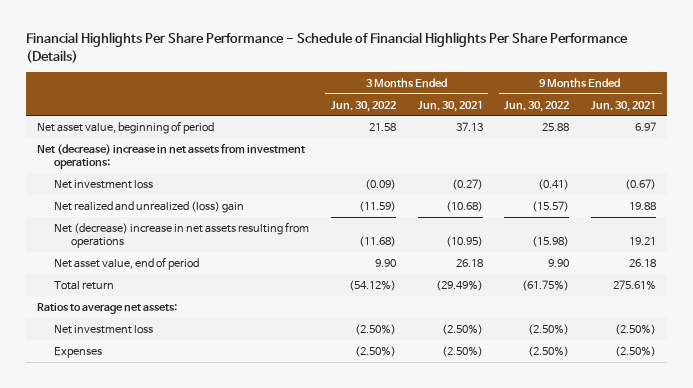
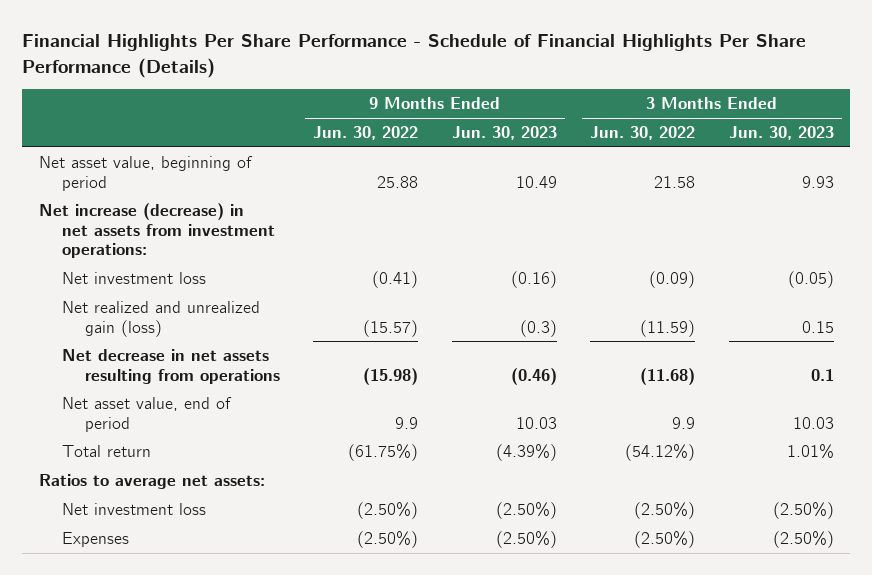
[417,100,483,112] Jun. 30, 2021 -> none
[591,100,657,112] Jun. 30, 2021 -> none
none -> [451,126,557,141] Jun. 30, 2023
none -> [728,126,834,141] Jun. 30, 2023
[36,143,305,170] Net (decrease) increase in net assets from investment operations: -> [38,203,275,259] Net increase (decrease) in net assets from investment operations:
[54,200,245,213] Net realized and unrealized (loss) gain -> [61,301,260,337] Net realized and unrealized gain (loss)
[54,221,310,249] Net (decrease) increase in net assets resulting from operations -> [61,349,281,384] Net decrease in net assets resulting from operations
[374,258,396,267] 9.90 -> [672,416,696,429] 9.9
[548,258,570,267] 9.90 -> [395,416,419,429] 9.9

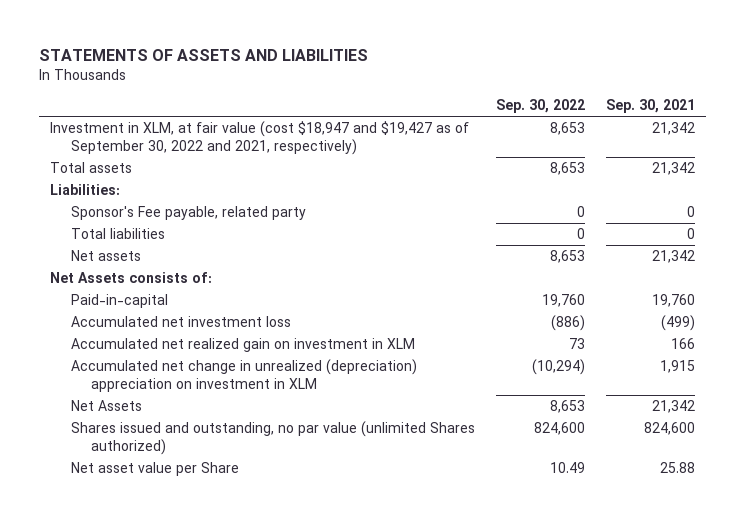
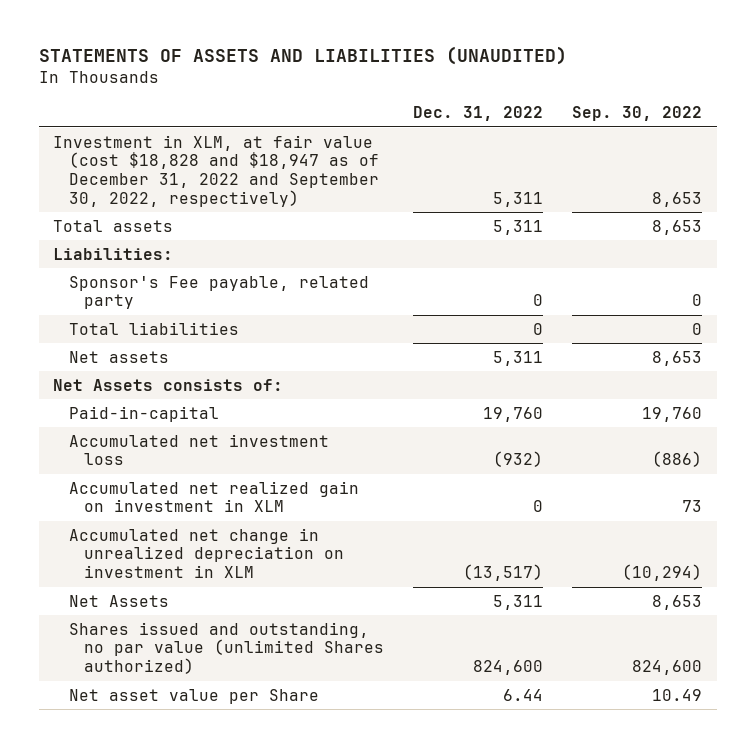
[39,49,369,62] STATEMENTS OF ASSETS AND LIABILITIES -> [38,46,567,66] STATEMENTS OF ASSETS AND LIABILITIES (UNAUDITED)
[606,99,696,114] Sep. 30, 2021 -> none
none -> [413,106,544,122] Dec. 31, 2022
[50,120,470,156] Investment in XLM, at fair value (cost $18,947 and $19,427 as of September 30, 2022 and 2021, respectively) -> [53,134,379,207] Investment in XLM, at fair value (cost $18,828 and $18,947 as of December 31, 2022 and September 30, 2022, respectively)
[70,358,417,393] Accumulated net change in unrealized (depreciation) appreciation on investment in XLM -> [68,527,345,579] Accumulated net change in unrealized depreciation on investment in XLM

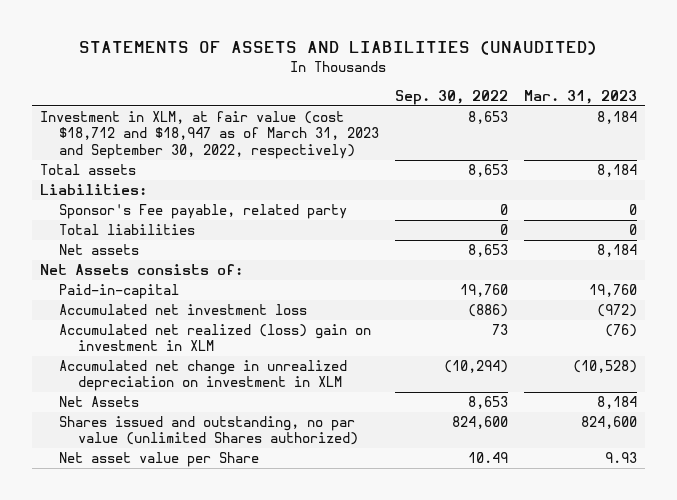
[413,106,544,122] Dec. 31, 2022 -> none
none -> [523,89,637,104] Mar. 31, 2023
[53,134,379,207] Investment in XLM, at fair value (cost $18,828 and $18,947 as of December 31, 2022 and September 30, 2022, respectively) -> [40,111,379,159] Investment in XLM, at fair value (cost $18,712 and $18,947 as of March 31, 2023 and September 30, 2022, respectively)
[68,480,359,513] Accumulated net realized gain on investment in XLM -> [58,324,371,352] Accumulated net realized (loss) gain on investment in XLM

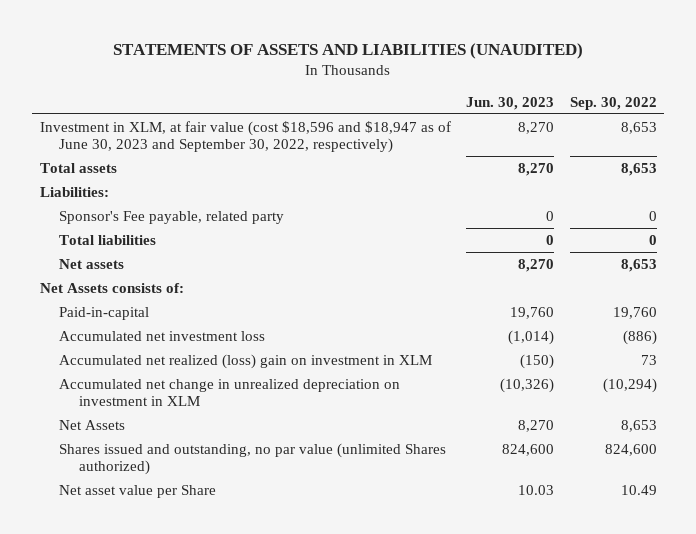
[523,89,637,104] Mar. 31, 2023 -> none
none -> [466,96,555,110] Jun. 30, 2023
[40,111,379,159] Investment in XLM, at fair value (cost $18,712 and $18,947 as of March 31, 2023 and September 30, 2022, respectively) -> [39,120,451,154] Investment in XLM, at fair value (cost $18,596 and $18,947 as of June 30, 2023 and September 30, 2022, respectively)

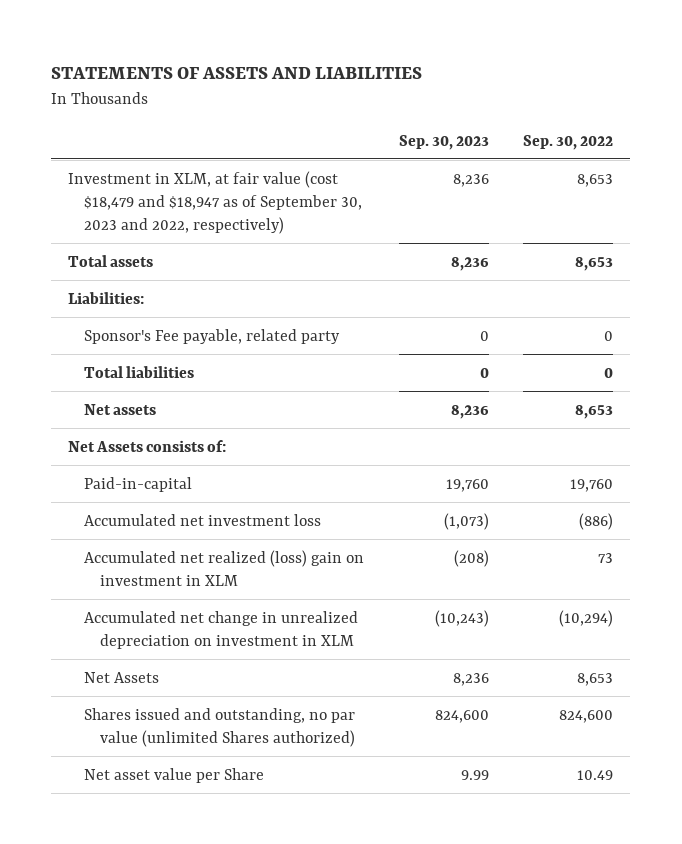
[113,42,584,59] STATEMENTS OF ASSETS AND LIABILITIES (UNAUDITED) -> [51,67,423,80] STATEMENTS OF ASSETS AND LIABILITIES
[466,96,555,110] Jun. 30, 2023 -> none
none -> [398,134,489,150] Sep. 30, 2023
[39,120,451,154] Investment in XLM, at fair value (cost $18,596 and $18,947 as of June 30, 2023 and September 30, 2022, respectively) -> [68,170,363,234] Investment in XLM, at fair value (cost $18,479 and $18,947 as of September 30, 2023 and 2022, respectively)

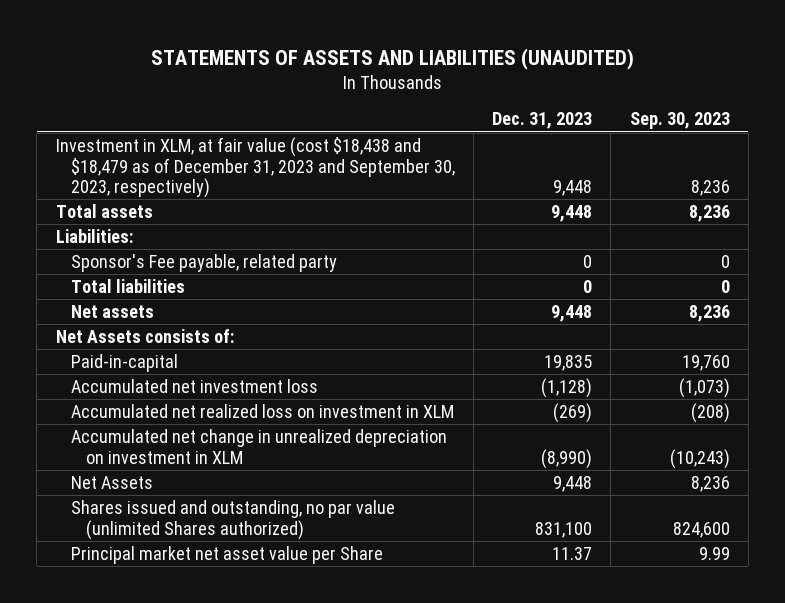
[51,67,423,80] STATEMENTS OF ASSETS AND LIABILITIES -> [150,47,634,70] STATEMENTS OF ASSETS AND LIABILITIES (UNAUDITED)
[523,134,614,150] Sep. 30, 2022 -> none
none -> [492,112,593,130] Dec. 31, 2023
[68,170,363,234] Investment in XLM, at fair value (cost $18,479 and $18,947 as of September 30, 2023 and 2022, respectively) -> [55,137,455,198] Investment in XLM, at fair value (cost $18,438 and $18,479 as of December 31, 2023 and September 30, 2023, respectively)
[84,549,365,586] Accumulated net realized (loss) gain on investment in XLM -> [70,404,454,419] Accumulated net realized loss on investment in XLM
[84,767,265,783] Net asset value per Share -> [70,546,383,565] Principal market net asset value per Share

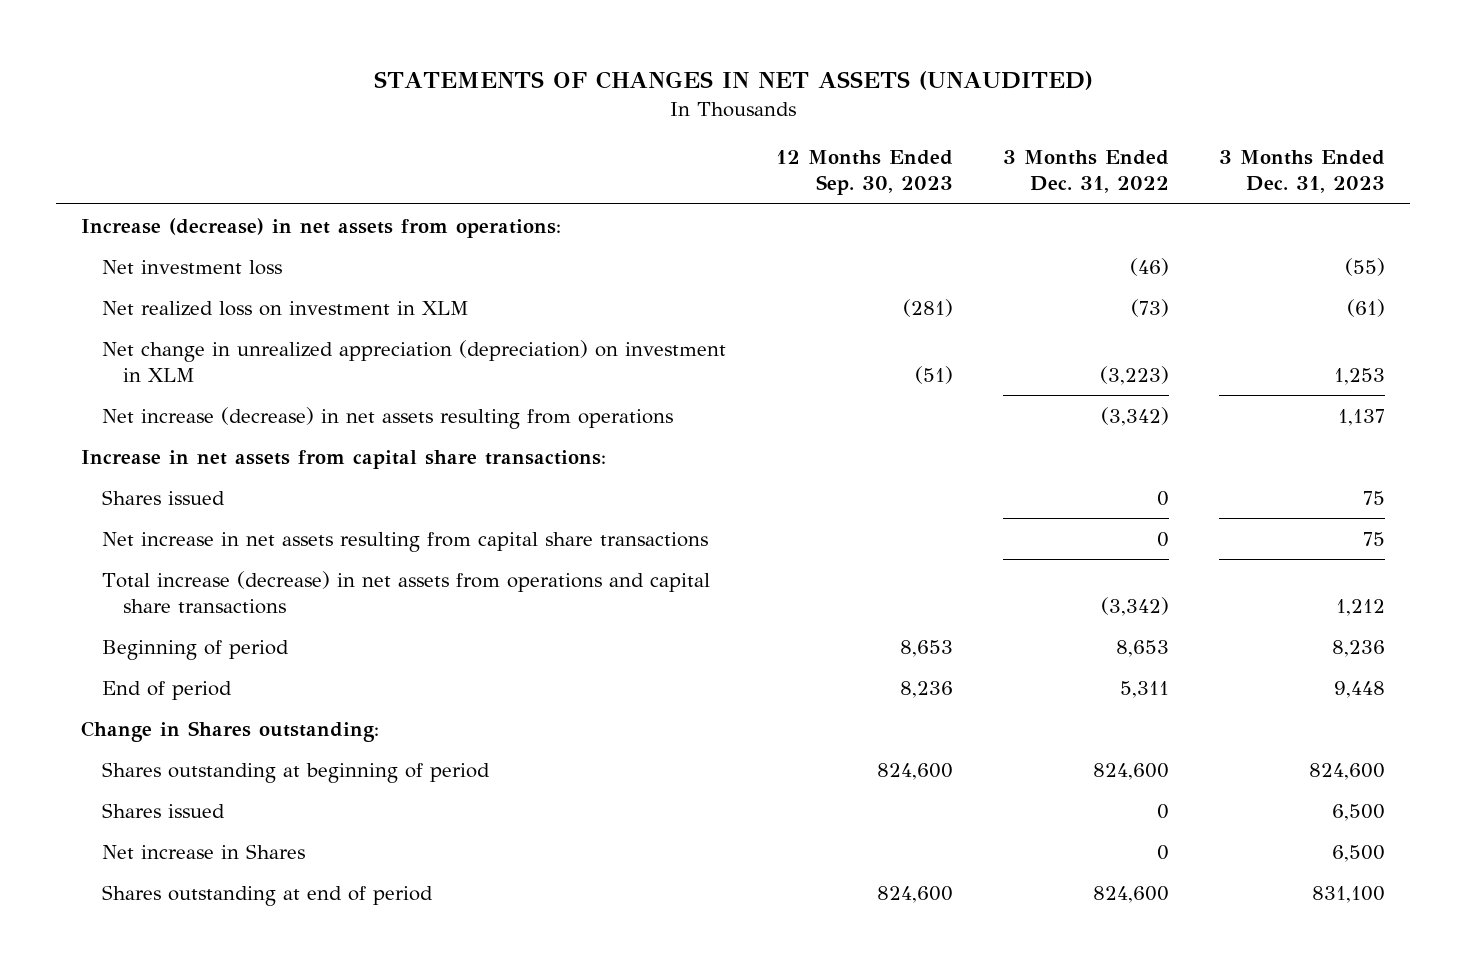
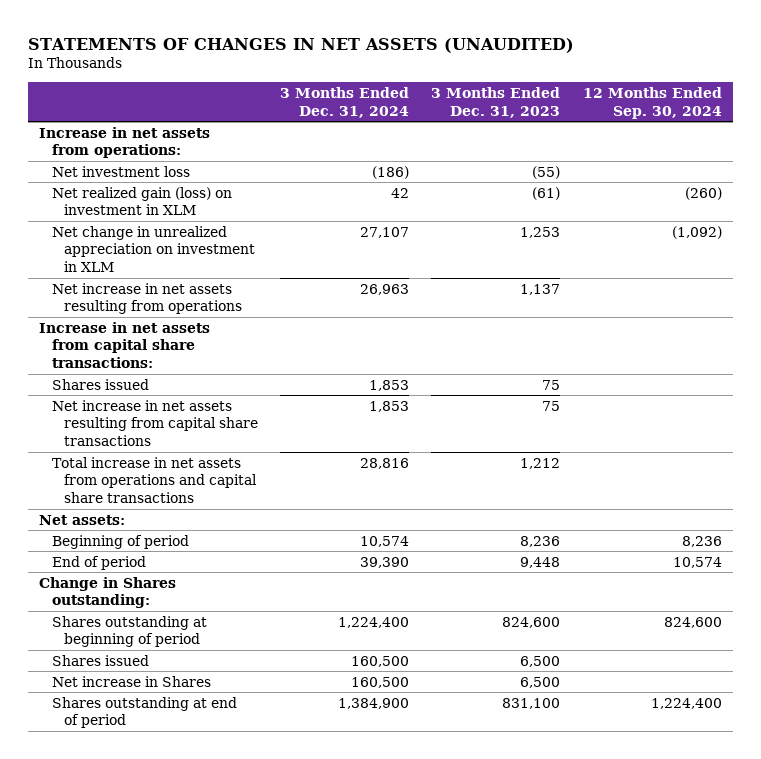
[775,150,953,196] 12 Months Ended Sep. 30, 2023 -> none
[1002,150,1169,194] 3 Months Ended Dec. 31, 2022 -> none
none -> [280,87,410,118] 3 Months Ended Dec. 31, 2024
none -> [582,87,722,119] 12 Months Ended Sep. 30, 2024
[81,217,562,238] Increase (decrease) in net assets from operations: -> [39,126,211,159] Increase in net assets from operations:
[101,300,469,316] Net realized loss on investment in XLM -> [51,186,232,216] Net realized gain (loss) on investment in XLM
[101,339,726,383] Net change in unrealized appreciation (depreciation) on investment in XLM -> [51,225,255,273] Net change in unrealized appreciation on investment in XLM
[101,406,673,429] Net increase (decrease) in net assets resulting from operations -> [51,282,242,315] Net increase in net assets resulting from operations
[101,570,710,615] Total increase (decrease) in net assets from operations and capital share transactions -> [51,456,257,504] Total increase in net assets from operations and capital share transactions
none -> [39,514,126,525] Net assets:

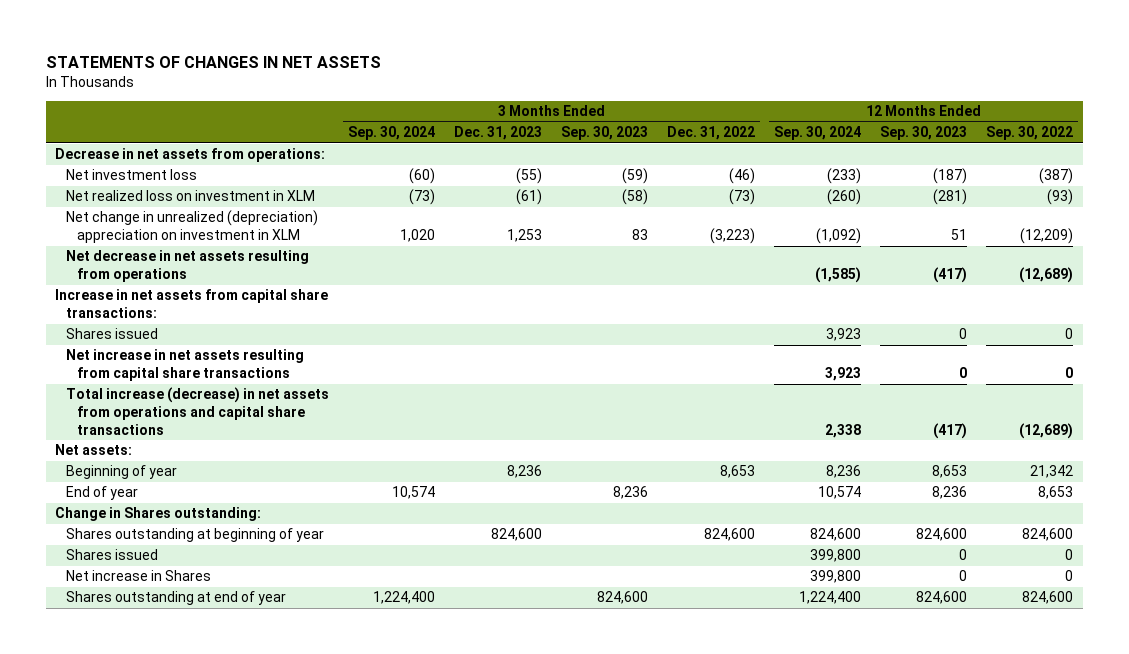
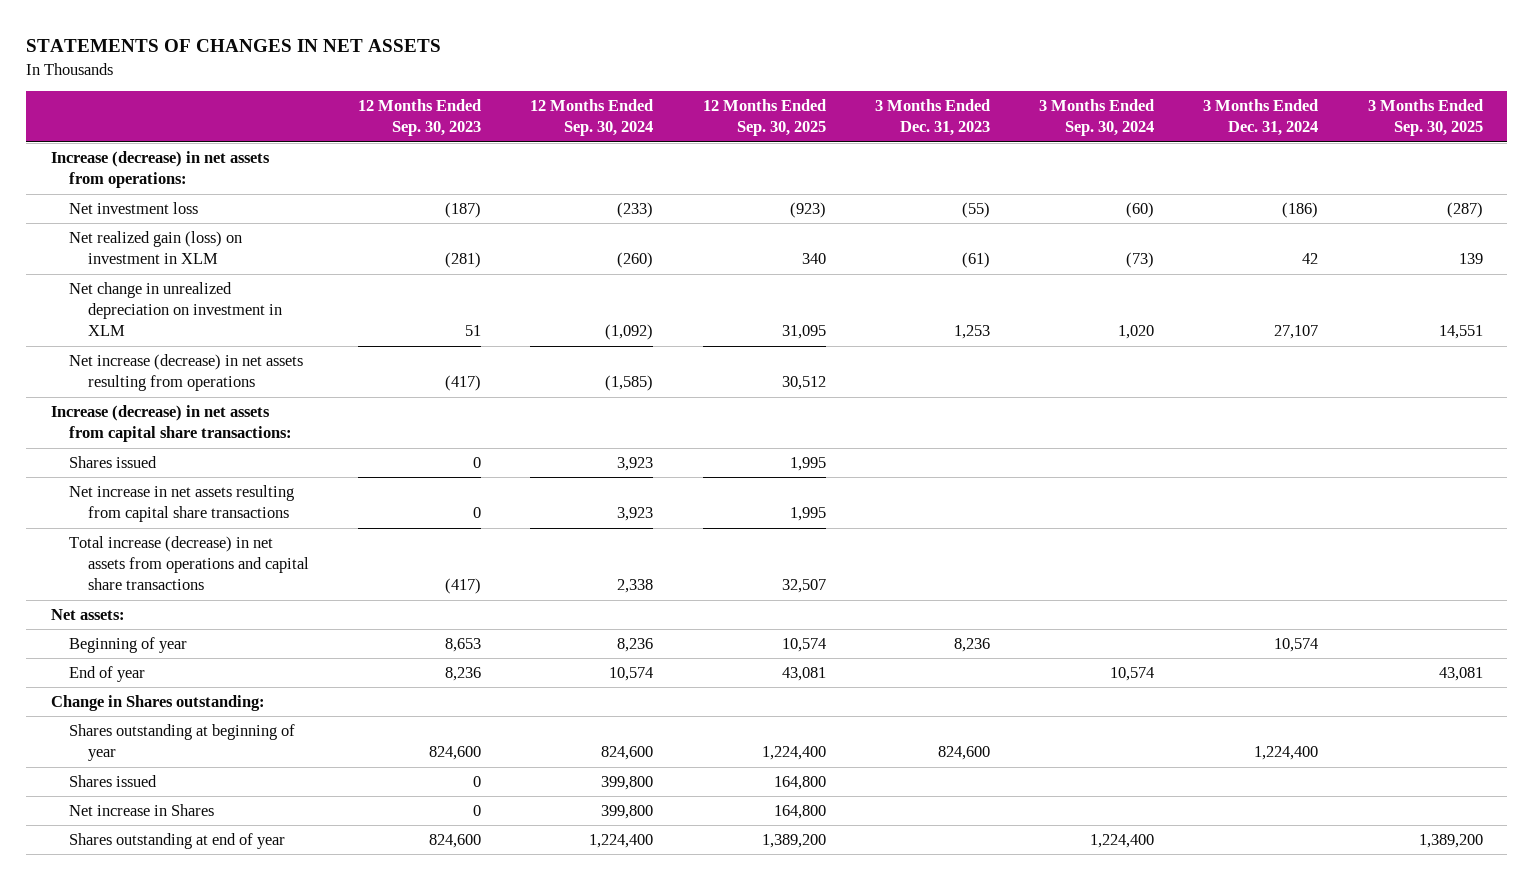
[561,126,649,141] Sep. 30, 2023 -> none
[667,126,756,141] Dec. 31, 2022 -> none
[986,126,1074,141] Sep. 30, 2022 -> none
none -> [702,99,826,137] 12 Months Ended Sep. 30, 2025
none -> [1203,99,1319,137] 3 Months Ended Dec. 31, 2024
none -> [1367,99,1483,137] 3 Months Ended Sep. 30, 2025
[55,148,326,163] Decrease in net assets from operations: -> [50,151,270,189] Increase (decrease) in net assets from operations:
[66,190,316,202] Net realized loss on investment in XLM -> [69,231,243,265] Net realized gain (loss) on investment in XLM
[66,210,319,244] Net change in unrealized (depreciation) appreciation on investment in XLM -> [69,282,282,337] Net change in unrealized depreciation on investment in XLM
[66,250,310,283] Net decrease in net assets resulting from operations -> [69,354,304,392] Net increase (decrease) in net assets resulting from operations
[55,289,329,319] Increase in net assets from capital share transactions: -> [50,405,293,443] Increase (decrease) in net assets from capital share transactions:

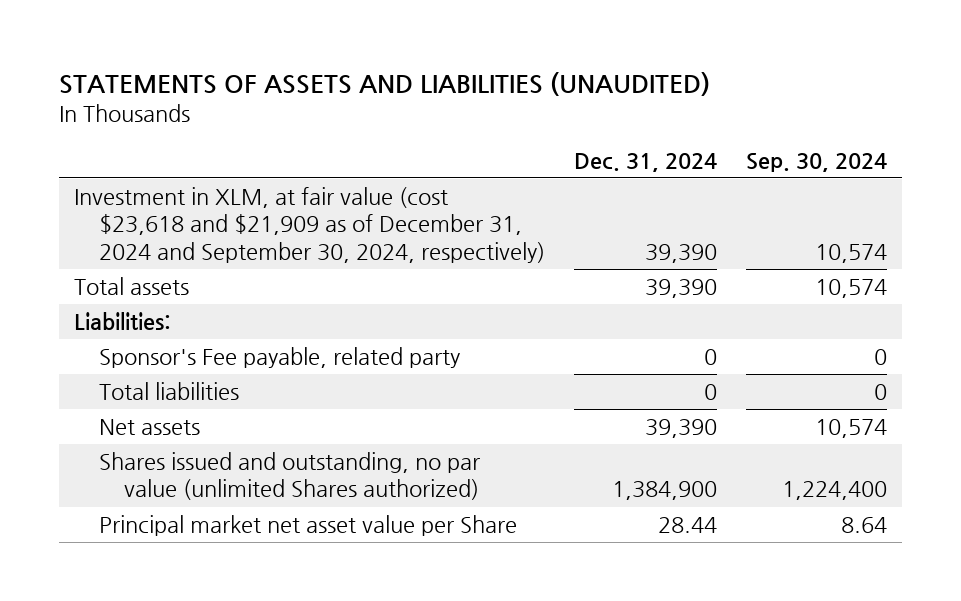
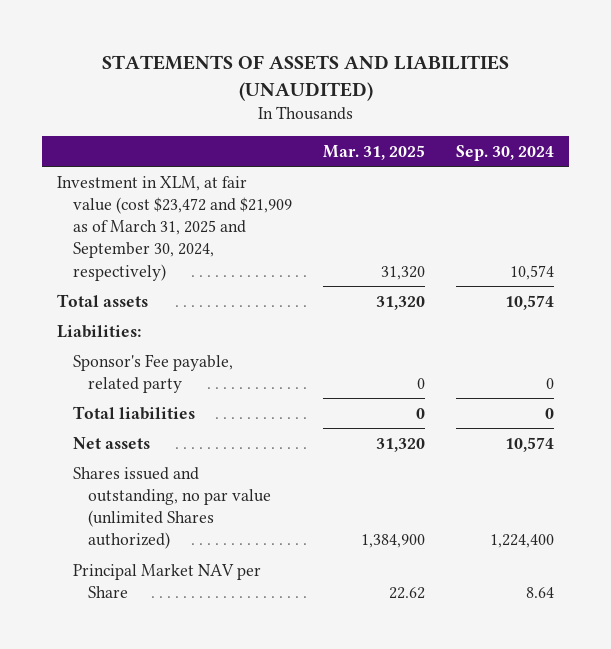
[573,152,717,172] Dec. 31, 2024 -> none
none -> [322,144,425,160] Mar. 31, 2025
[73,187,545,263] Investment in XLM, at fair value (cost $23,618 and $21,909 as of December 31, 2024 and September 30, 2024, respectively) -> [57,175,292,281] Investment in XLM, at fair value (cost $23,472 and $21,909 as of March 31, 2025 and September 30, 2024, respectively)
[98,515,517,537] Principal market net asset value per Share -> [72,563,261,598] Principal Market NAV per Share

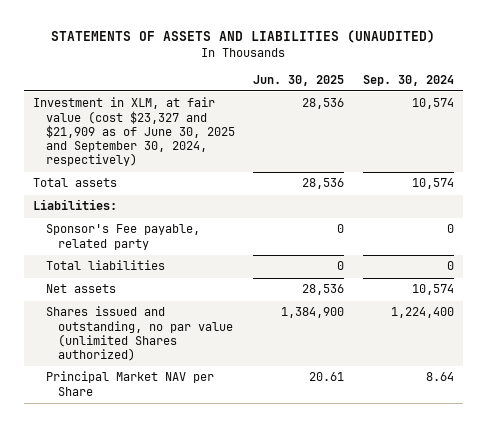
[322,144,425,160] Mar. 31, 2025 -> none
none -> [253,74,345,86] Jun. 30, 2025
[57,175,292,281] Investment in XLM, at fair value (cost $23,472 and $21,909 as of March 31, 2025 and September 30, 2024, respectively) -> [33,97,235,167] Investment in XLM, at fair value (cost $23,327 and $21,909 as of June 30, 2025 and September 30, 2024, respectively)

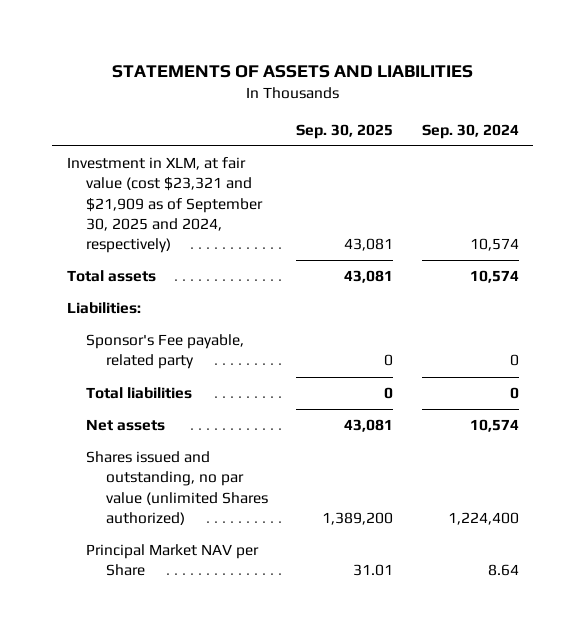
[51,30,436,44] STATEMENTS OF ASSETS AND LIABILITIES (UNAUDITED) -> [111,64,473,78] STATEMENTS OF ASSETS AND LIABILITIES
[253,74,345,86] Jun. 30, 2025 -> none
none -> [296,123,394,139] Sep. 30, 2025
[33,97,235,167] Investment in XLM, at fair value (cost $23,327 and $21,909 as of June 30, 2025 and September 30, 2024, respectively) -> [66,157,264,253] Investment in XLM, at fair value (cost $23,321 and $21,909 as of September 30, 2025 and 2024, respectively)

